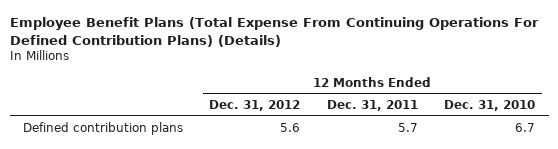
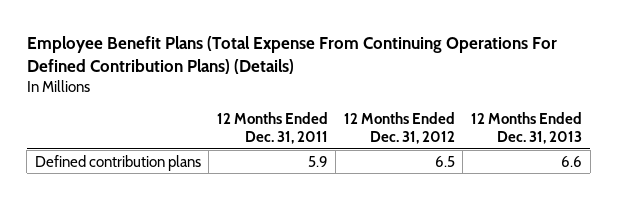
[444,99,536,111] Dec. 31, 2010 -> none
none -> [471,111,583,145] 12 Months Ended Dec. 31, 2013
[280,123,301,133] 5.6 -> [434,155,455,167] 6.5
[397,123,418,133] 5.7 -> [307,155,328,167] 5.9

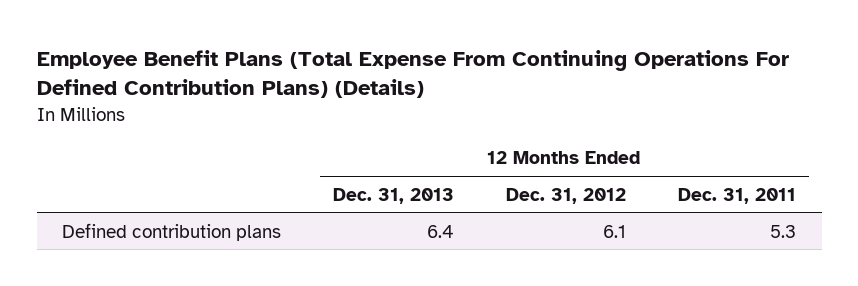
[307,155,328,167] 5.9 -> [769,224,796,238] 5.3
[434,155,455,167] 6.5 -> [602,224,626,238] 6.1
[561,155,583,167] 6.6 -> [427,224,455,238] 6.4

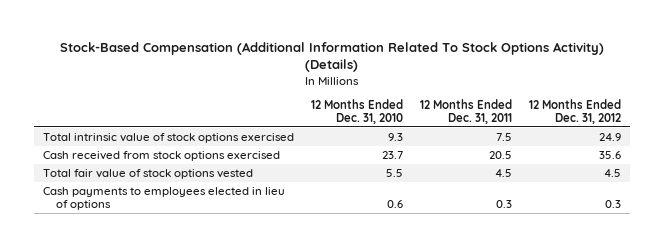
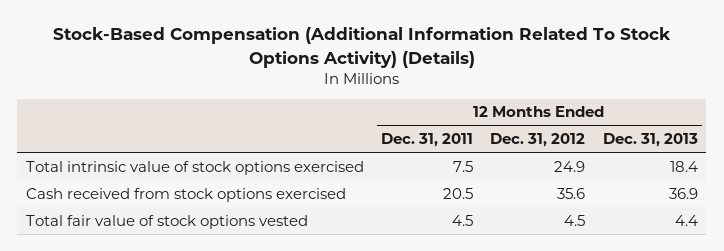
[310,98,403,124] 12 Months Ended Dec. 31, 2010 -> none
none -> [602,133,698,148] Dec. 31, 2013
[42,186,285,211] Cash payments to employees elected in lieu of options -> none

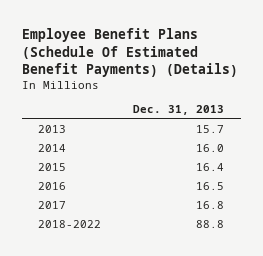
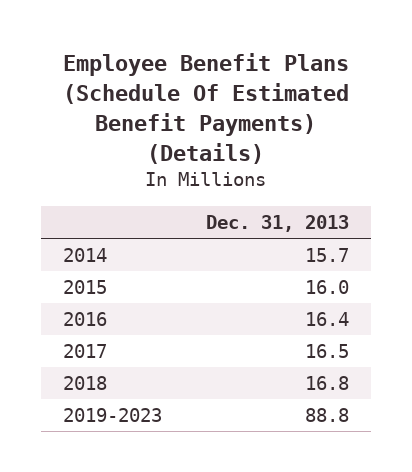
[38,125,67,134] 2013 -> [63,248,108,263] 2014
[38,144,67,153] 2014 -> [63,280,108,295] 2015
[38,163,67,172] 2015 -> [63,312,108,327] 2016
[38,182,67,191] 2016 -> [63,344,108,359] 2017
[38,201,67,210] 2017 -> [63,376,108,391] 2018
[38,220,102,229] 2018-2022 -> [63,408,163,423] 2019-2023

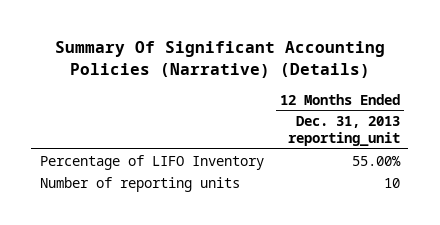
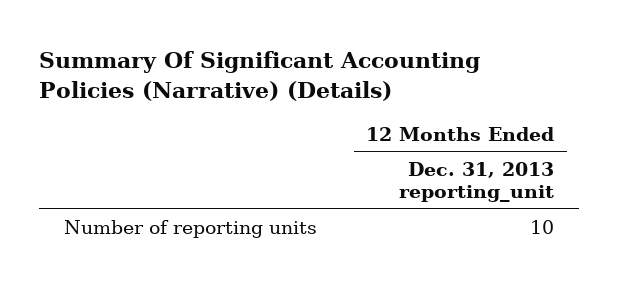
[39,154,264,170] Percentage of LIFO Inventory -> none

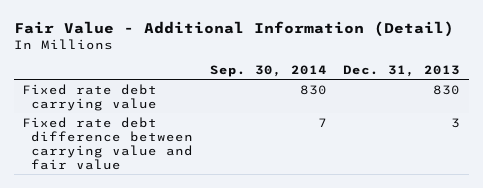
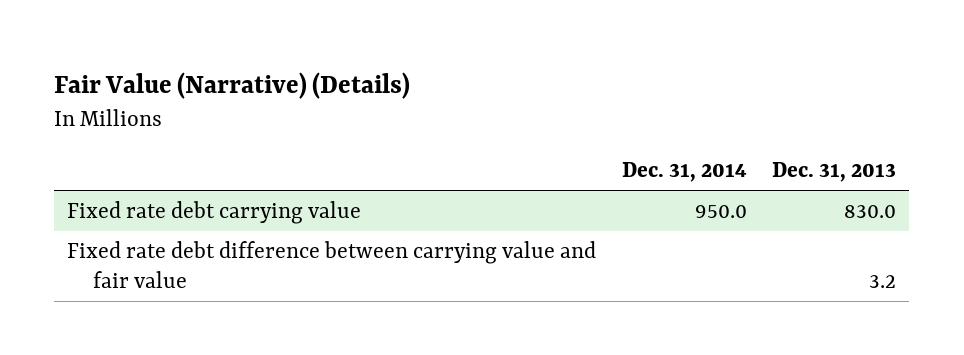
[13,20,454,37] Fair Value - Additional Information (Detail) -> [54,71,411,99] Fair Value (Narrative) (Details)
[209,65,327,78] Sep. 30, 2014 -> none
none -> [621,162,747,183] Dec. 31, 2014
[433,84,461,95] 830 -> [844,204,897,218] 830.0
[451,117,461,128] 3 -> [869,274,897,288] 3.2

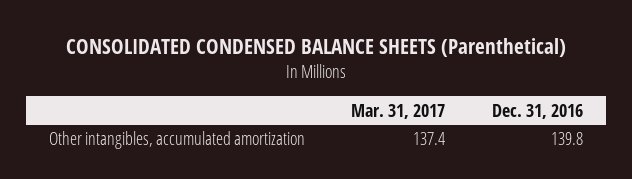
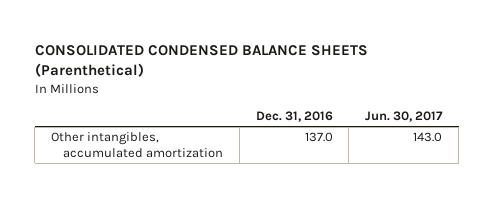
[351,103,446,119] Mar. 31, 2017 -> none
none -> [365,110,444,122] Jun. 30, 2017
[550,132,583,146] 139.8 -> [304,132,333,143] 137.0

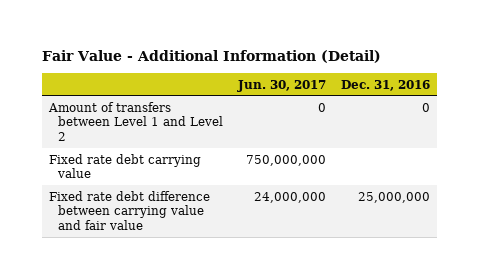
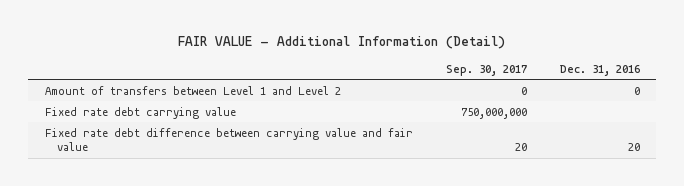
[42,49,382,63] Fair Value - Additional Information (Detail) -> [178,36,506,50] FAIR VALUE - Additional Information (Detail)
[237,79,327,92] Jun. 30, 2017 -> none
none -> [445,64,527,76] Sep. 30, 2017
[357,191,430,203] 25,000,000 -> [627,143,640,152] 20

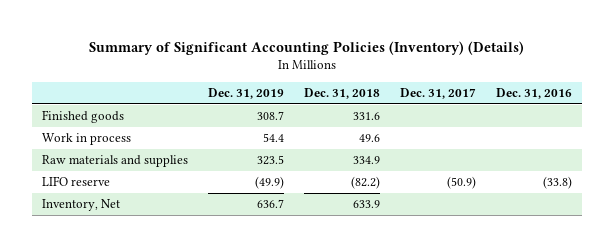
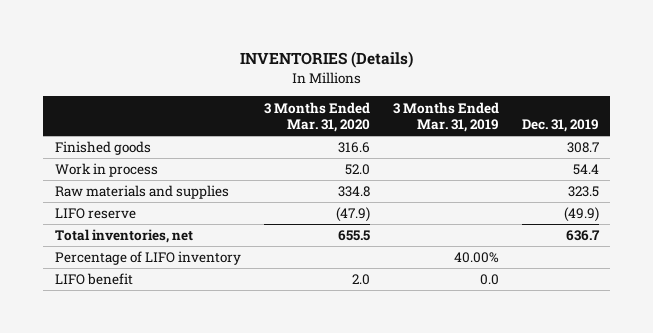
[89,40,525,55] Summary of Significant Accounting Policies (Inventory) (Details) -> [239,51,413,69] INVENTORIES (Details)
[304,87,381,99] Dec. 31, 2018 -> none
[400,87,477,99] Dec. 31, 2017 -> none
[496,87,573,99] Dec. 31, 2016 -> none
none -> [263,101,370,132] 3 Months Ended Mar. 31, 2020
none -> [392,101,499,132] 3 Months Ended Mar. 31, 2019
[41,199,120,212] Inventory, Net -> [54,229,193,244] Total inventories, net
none -> [54,251,241,266] Percentage of LIFO inventory
none -> [54,273,133,286] LIFO benefit

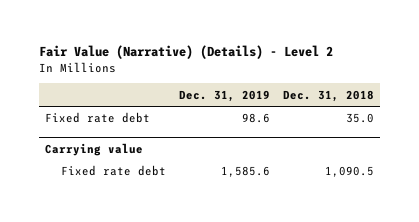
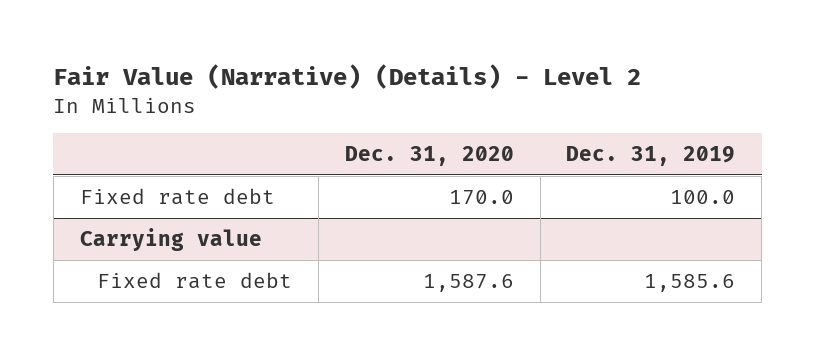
[282,89,374,102] Dec. 31, 2018 -> none
none -> [344,146,514,167] Dec. 31, 2020
[241,113,270,124] 98.6 -> [670,190,736,205] 100.0

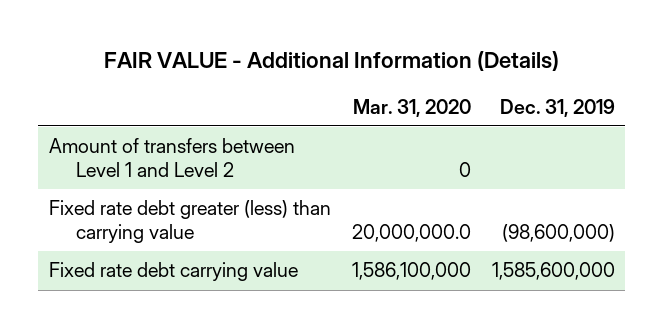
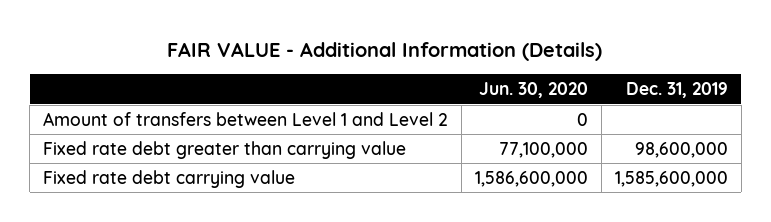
[352,98,471,117] Mar. 31, 2020 -> none
none -> [478,82,588,99] Jun. 30, 2020
[48,200,331,244] Fixed rate debt greater (less) than carrying value -> [43,140,407,159] Fixed rate debt greater than carrying value
[501,224,615,243] (98,600,000) -> [634,141,728,158] 98,600,000

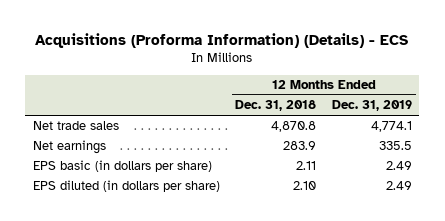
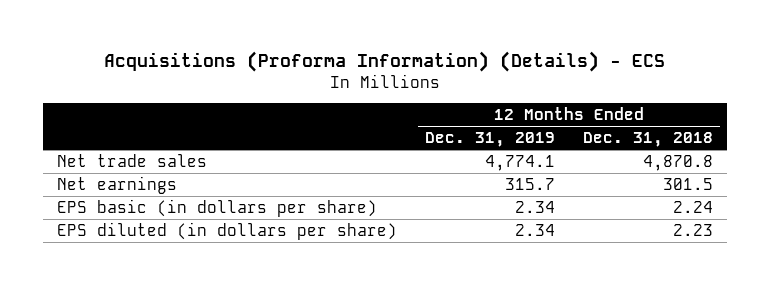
[283,141,317,151] 283.9 -> [663,177,714,190] 301.5
[378,141,412,151] 335.5 -> [505,177,556,190] 315.7
[296,161,317,171] 2.11 -> [673,200,714,213] 2.24
[385,161,412,171] 2.49 -> [515,200,556,213] 2.34
[293,181,317,191] 2.10 -> [673,223,714,236] 2.23
[385,181,412,191] 2.49 -> [515,223,556,236] 2.34

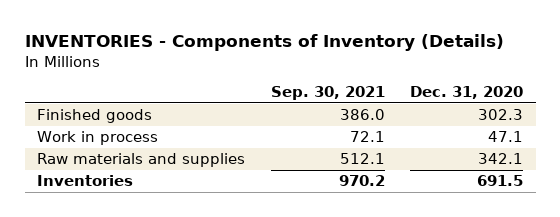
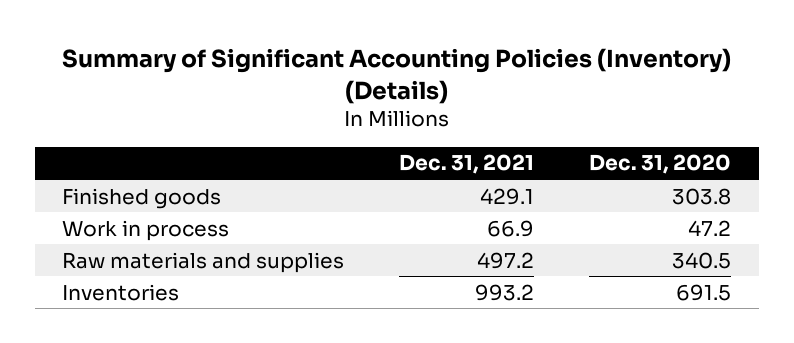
[24,34,504,52] INVENTORIES - Components of Inventory (Details) -> [61,47,731,104] Summary of Significant Accounting Policies (Inventory) (Details)
[270,86,385,101] Sep. 30, 2021 -> none
none -> [399,154,535,175] Dec. 31, 2021
[478,109,524,121] 302.3 -> [672,187,732,205] 303.8
[488,131,524,143] 47.1 -> [688,219,732,236] 47.2
[478,153,524,165] 342.1 -> [672,251,732,269] 340.5

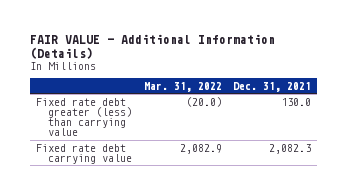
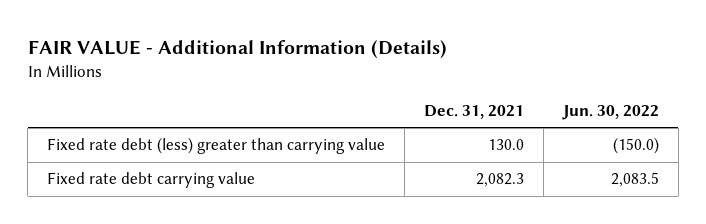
[143,81,222,92] Mar. 31, 2022 -> none
none -> [561,104,659,120] Jun. 30, 2022
[36,97,133,137] Fixed rate debt greater (less) than carrying value -> [47,137,386,155] Fixed rate debt (less) greater than carrying value

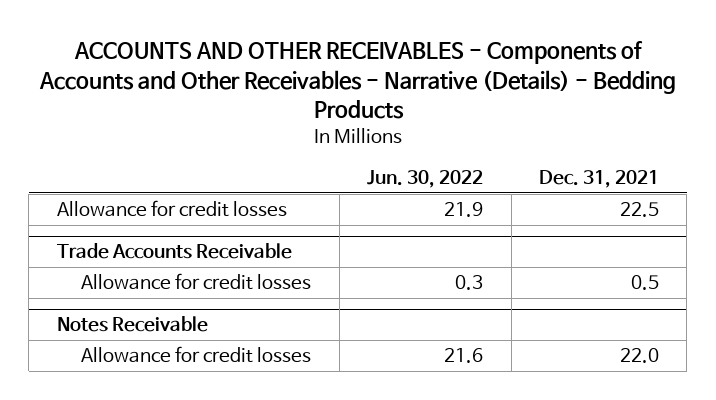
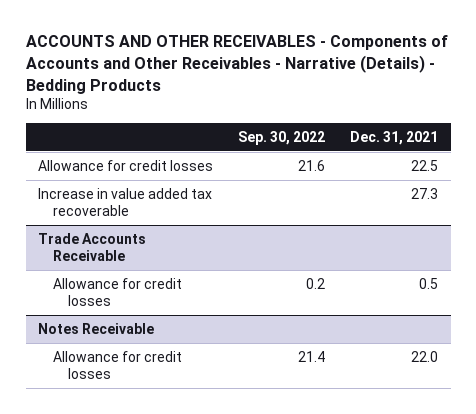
[367,170,484,189] Jun. 30, 2022 -> none
none -> [238,131,326,146] Sep. 30, 2022
none -> [38,187,213,217] Increase in value added tax recoverable

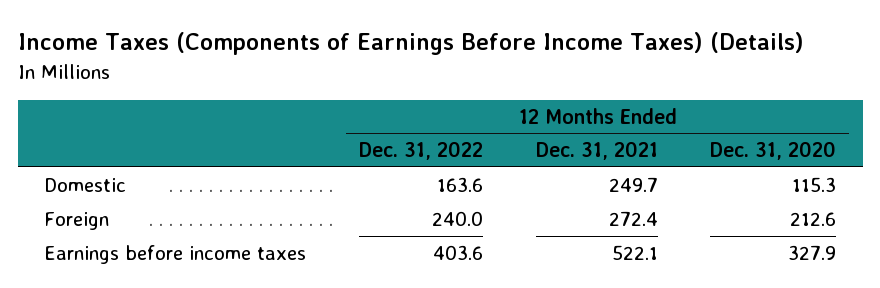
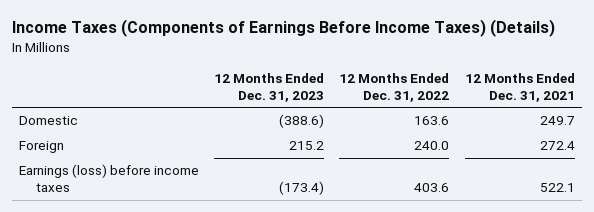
[710,141,837,161] Dec. 31, 2020 -> none
none -> [214,72,325,102] 12 Months Ended Dec. 31, 2023
[44,244,307,264] Earnings before income taxes -> [19,164,200,193] Earnings (loss) before income taxes

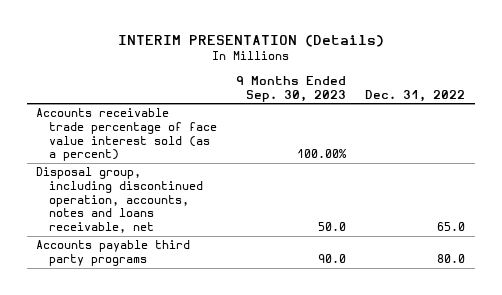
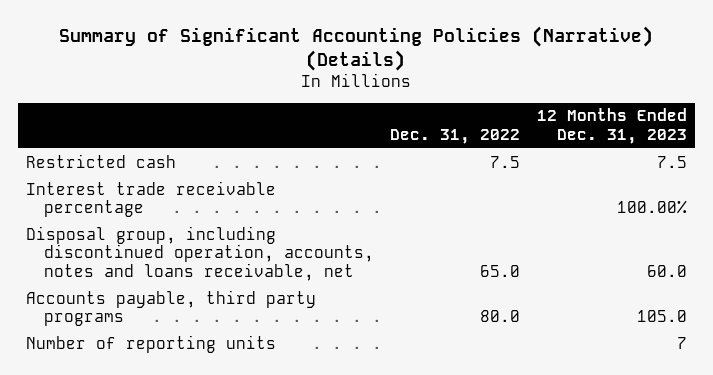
[117,34,384,47] INTERIM PRESENTATION (Details) -> [59,26,654,72] Summary of Significant Accounting Policies (Narrative) (Details)
[236,76,347,102] 9 Months Ended Sep. 30, 2023 -> none
none -> [536,108,687,145] 12 Months Ended Dec. 31, 2023
none -> [26,153,177,168] Restricted cash
[36,108,217,162] Accounts receivable trade percentage of face value interest sold (as a percent) -> [26,180,277,218] Interest trade receivable percentage
[36,240,191,267] Accounts payable third party programs -> [26,289,317,327] Accounts payable, third party programs
none -> [26,334,277,353] Number of reporting units

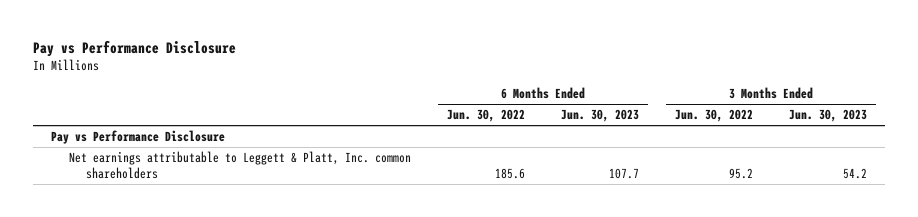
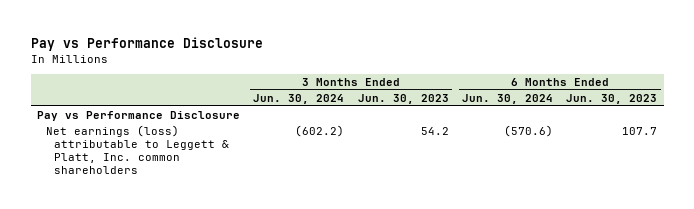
[446,109,525,123] Jun. 30, 2022 -> none
[674,109,753,123] Jun. 30, 2022 -> none
none -> [253,93,345,104] Jun. 30, 2024
none -> [462,93,554,104] Jun. 30, 2024
[68,151,411,180] Net earnings attributable to Leggett & Platt, Inc. common shareholders -> [45,125,230,175] Net earnings (loss) attributable to Leggett & Platt, Inc. common shareholders

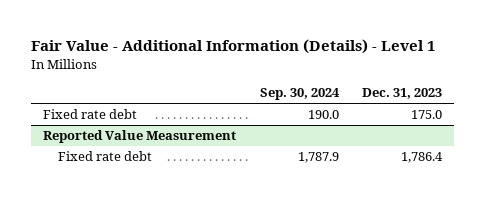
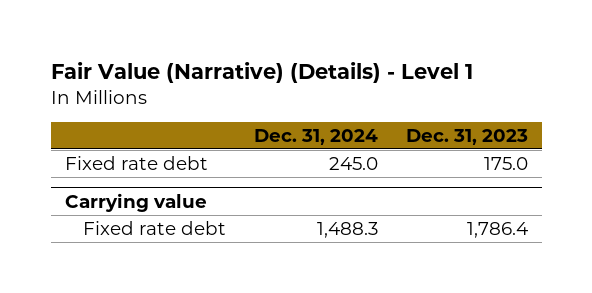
[31,39,436,55] Fair Value - Additional Information (Details) - Level 1 -> [50,62,473,84] Fair Value (Narrative) (Details) - Level 1
[259,88,340,101] Sep. 30, 2024 -> none
none -> [253,129,378,146] Dec. 31, 2024
[42,130,236,144] Reported Value Measurement -> [64,192,207,212] Carrying value

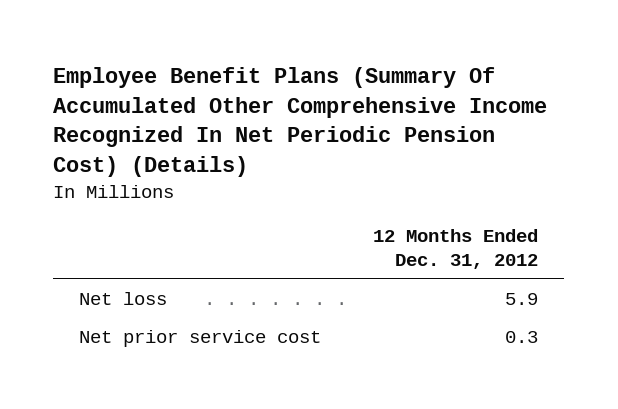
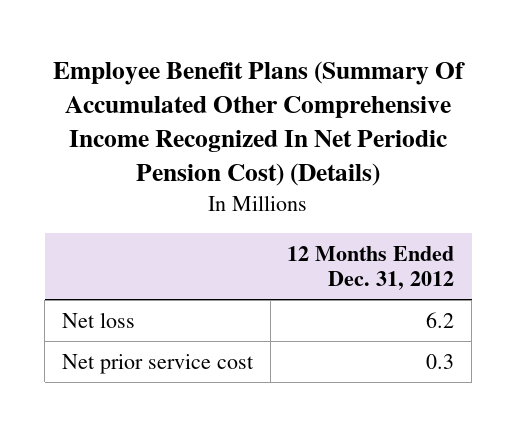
[505,293,539,306] 5.9 -> [426,311,455,328] 6.2

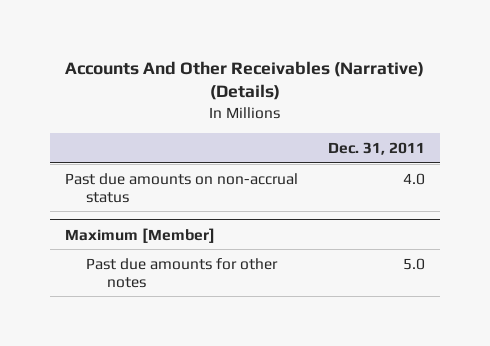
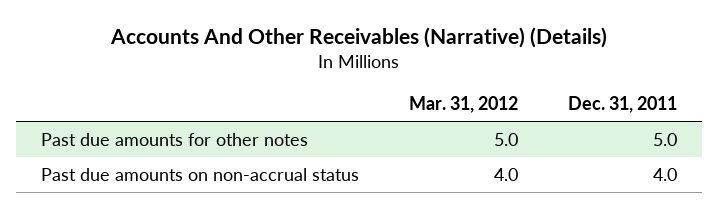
none -> [408,96,518,114] Mar. 31, 2012
[64,227,215,243] Maximum [Member] -> none
[64,172,298,203] Past due amounts on non-accrual status -> [40,168,359,182] Past due amounts on non-accrual status

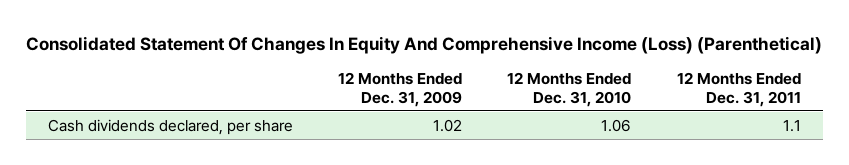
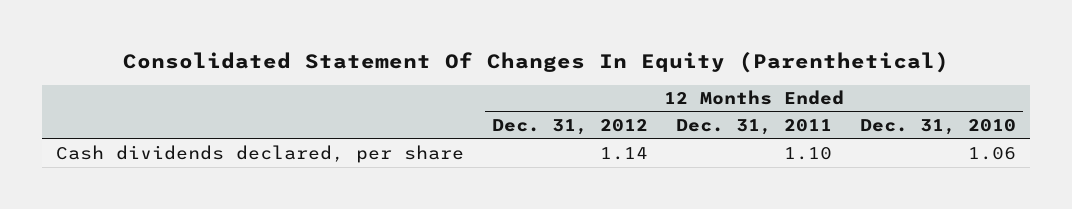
[25,35,822,54] Consolidated Statement Of Changes In Equity And Comprehensive Income (Loss) (Parenthetical) -> [123,52,950,74] Consolidated Statement Of Changes In Equity (Parenthetical)
[338,71,463,107] 12 Months Ended Dec. 31, 2009 -> none
none -> [492,119,649,136] Dec. 31, 2012
[782,119,801,132] 1.1 -> [784,147,833,161] 1.10

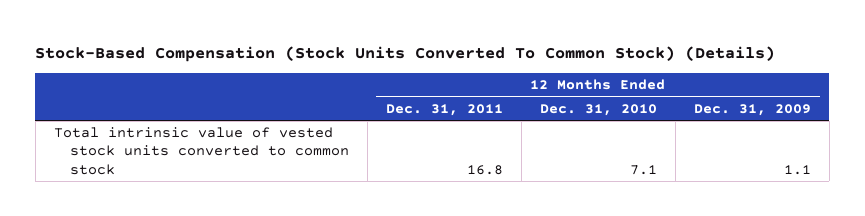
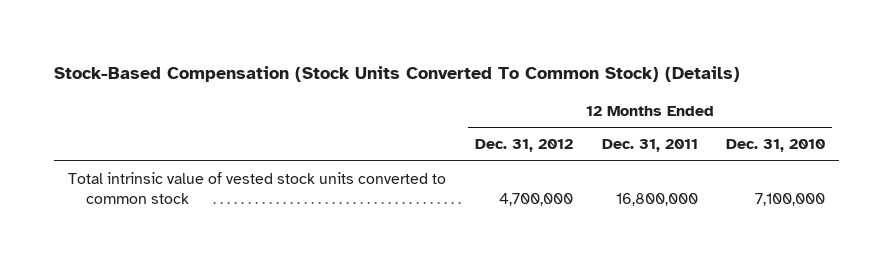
[693,104,811,117] Dec. 31, 2009 -> none
none -> [474,139,573,153] Dec. 31, 2012
[466,164,503,175] 16.8 -> [615,193,698,207] 16,800,000
[629,164,657,175] 7.1 -> [755,193,826,207] 7,100,000

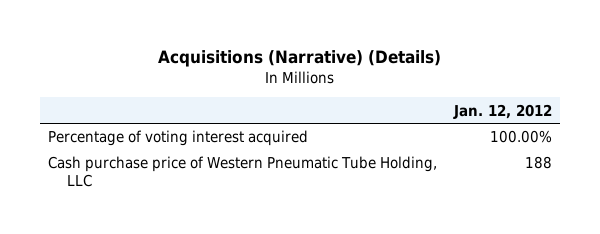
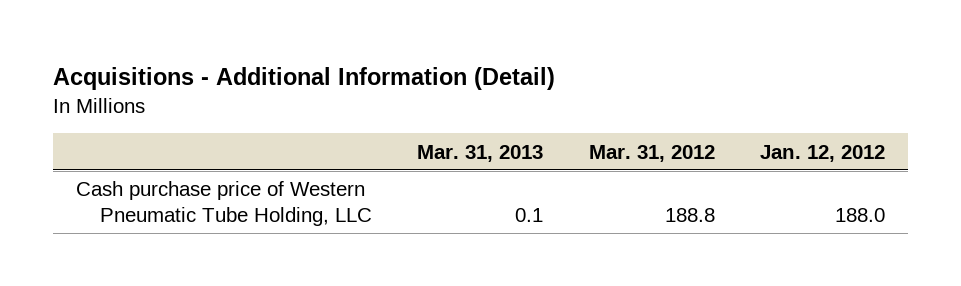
[158,50,442,68] Acquisitions (Narrative) (Details) -> [52,66,555,90] Acquisitions - Additional Information (Detail)
none -> [417,144,544,162] Mar. 31, 2013
none -> [588,144,715,162] Mar. 31, 2012
[48,130,309,147] Percentage of voting interest acquired -> none
[524,156,552,170] 188 -> [835,208,886,223] 188.0

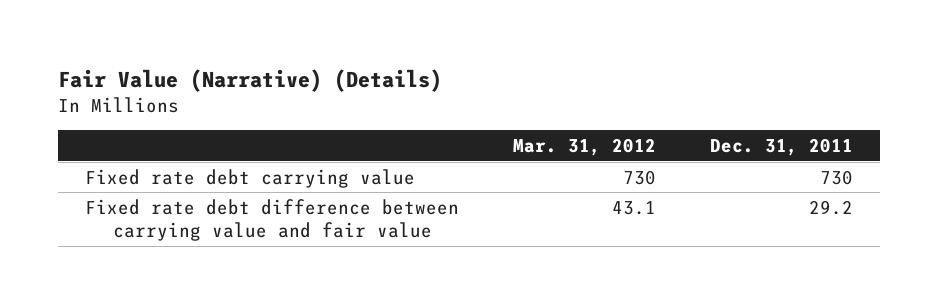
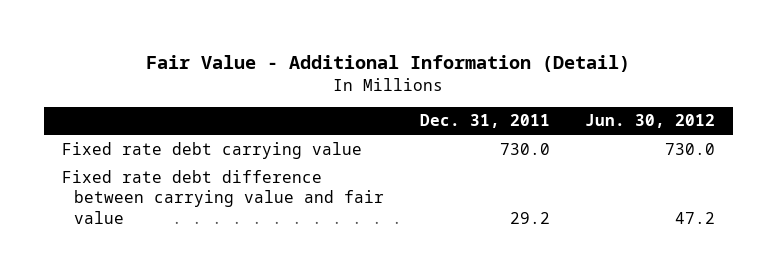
[58,68,443,92] Fair Value (Narrative) (Details) -> [146,54,631,72] Fair Value - Additional Information (Detail)
[513,137,657,156] Mar. 31, 2012 -> none
none -> [585,114,716,129] Jun. 30, 2012
[820,169,854,185] 730 -> [499,142,550,155] 730.0

